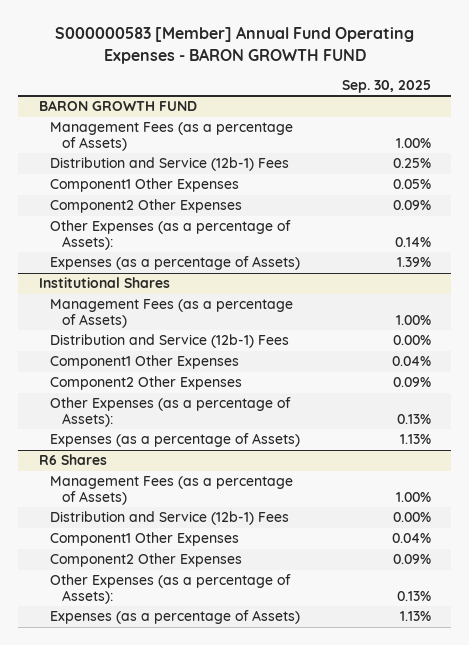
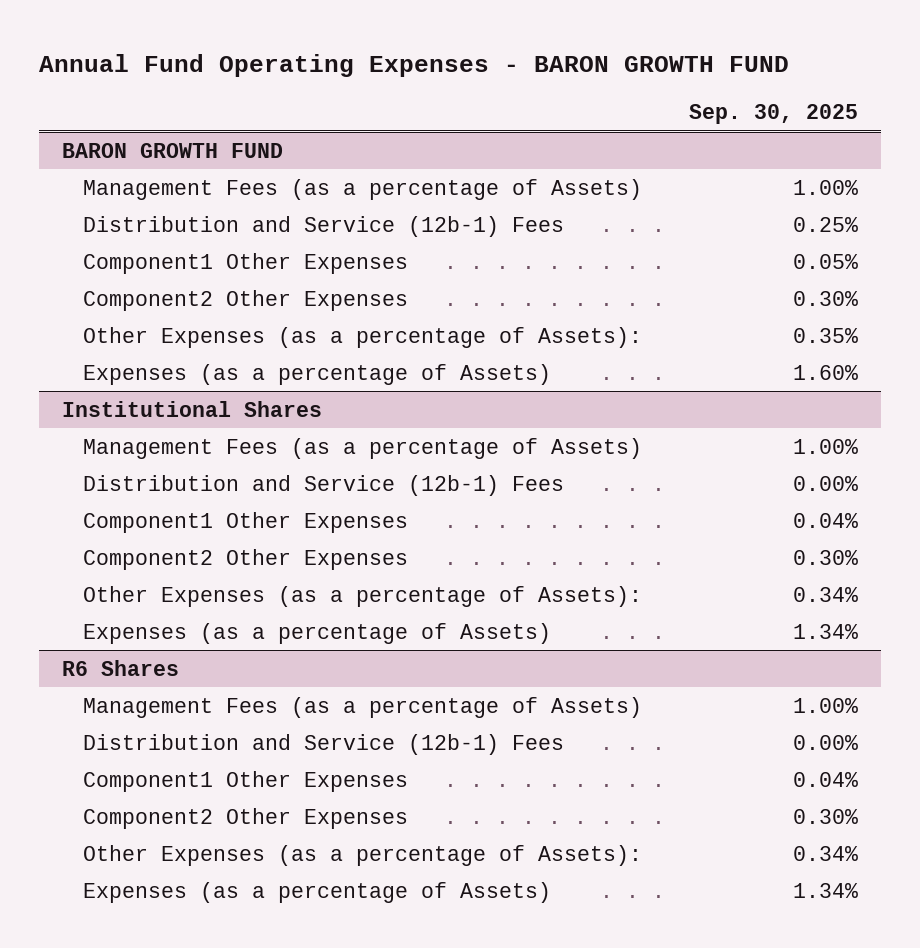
[54,26,414,64] S000000583 [Member] Annual Fund Operating Expenses - BARON GROWTH FUND -> [38,53,789,77] Annual Fund Operating Expenses - BARON GROWTH FUND
[392,200,431,211] 0.09% -> [792,290,858,306] 0.30%
[394,237,431,248] 0.14% -> [792,327,858,343] 0.35%
[396,257,431,268] 1.39% -> [792,364,858,380] 1.60%
[392,377,431,388] 0.09% -> [792,549,858,565] 0.30%
[396,414,431,425] 0.13% -> [792,586,858,602] 0.34%
[399,434,431,445] 1.13% -> [792,623,858,639] 1.34%
[392,554,431,565] 0.09% -> [792,808,858,824] 0.30%
[396,591,431,602] 0.13% -> [792,845,858,861] 0.34%
[399,611,431,622] 1.13% -> [792,882,858,898] 1.34%

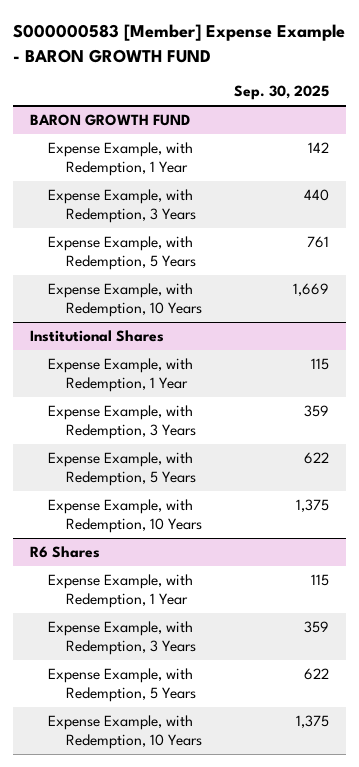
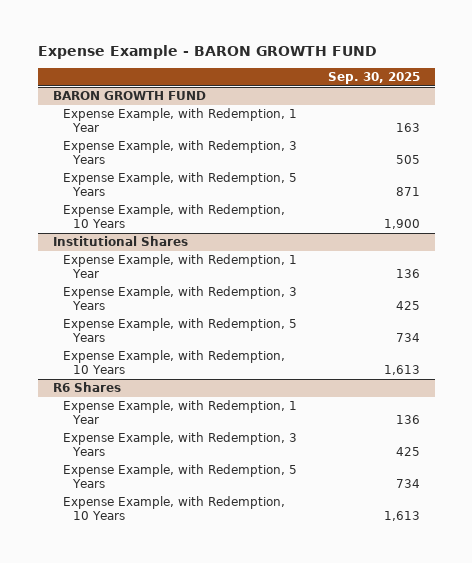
[13,24,346,63] S000000583 [Member] Expense Example - BARON GROWTH FUND -> [37,44,377,59] Expense Example - BARON GROWTH FUND
[308,142,330,154] 142 -> [395,122,420,132] 163
[304,189,330,202] 440 -> [395,154,420,164] 505
[307,236,330,249] 761 -> [395,186,420,196] 871
[293,283,330,297] 1,669 -> [383,218,420,229] 1,900
[311,358,330,371] 115 -> [395,268,420,278] 136
[304,405,330,418] 359 -> [395,300,420,310] 425
[304,452,330,465] 622 -> [395,332,420,342] 734
[296,499,330,513] 1,375 -> [383,364,420,375] 1,613
[311,574,330,587] 115 -> [395,414,420,424] 136
[304,621,330,634] 359 -> [395,446,420,456] 425
[304,668,330,681] 622 -> [395,478,420,488] 734
[296,715,330,729] 1,375 -> [383,510,420,521] 1,613

